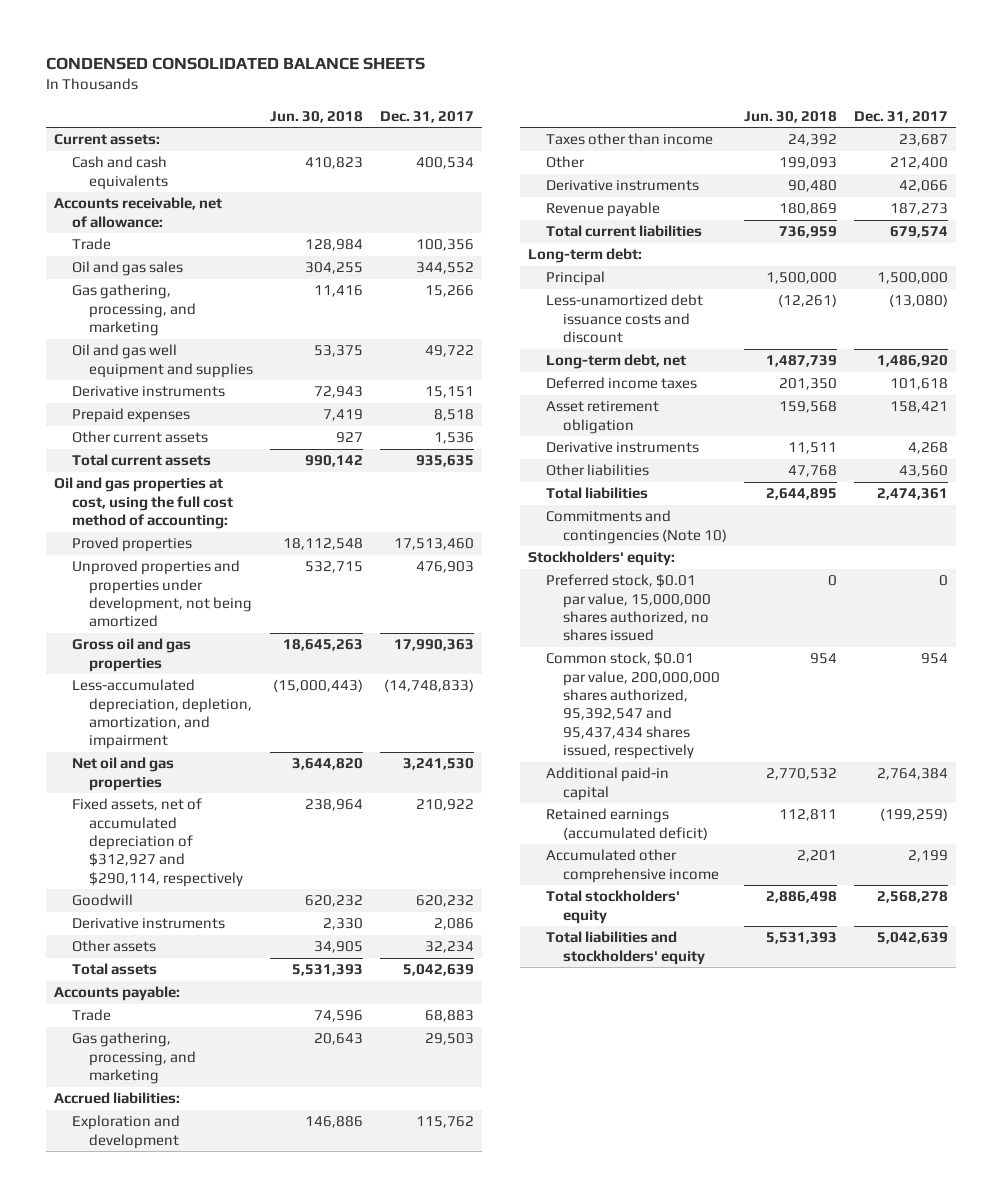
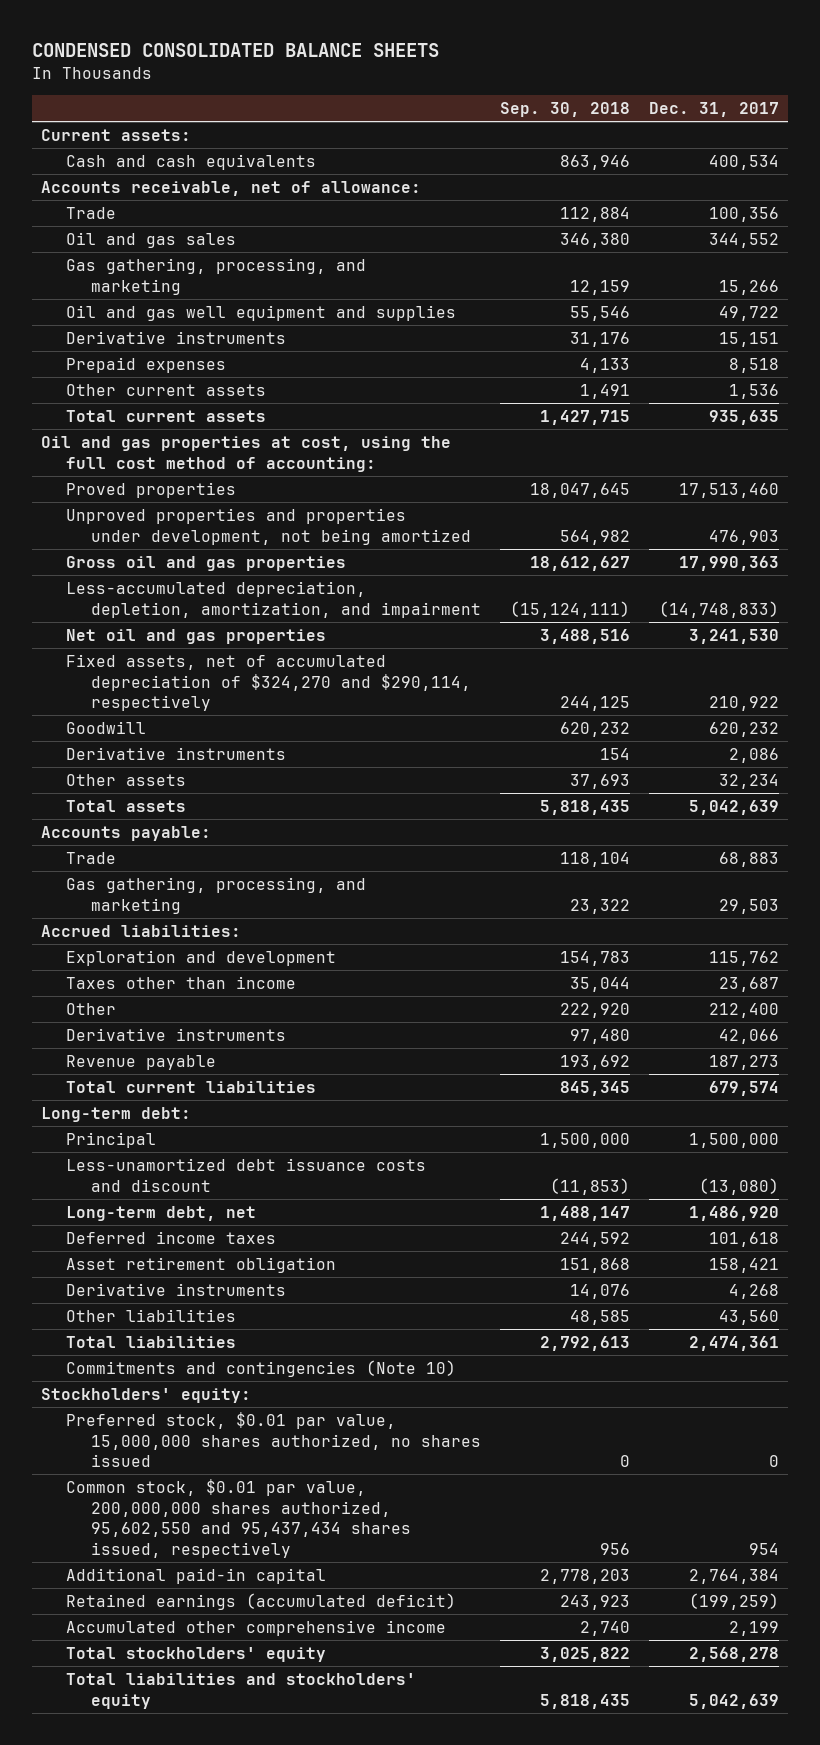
[270,110,364,123] Jun. 30, 2018 -> none
none -> [500,101,631,117] Sep. 30, 2018
[71,798,244,887] Fixed assets, net of accumulated depreciation of $312,927 and $290,114, respectively -> [66,654,472,712] Fixed assets, net of accumulated depreciation of $324,270 and $290,114, respectively
[545,652,721,759] Common stock, $0.01 par value, 200,000,000 shares authorized, 95,392,547 and 95,437,434 shares issued, respectively -> [66,1479,412,1558] Common stock, $0.01 par value, 200,000,000 shares authorized, 95,602,550 and 95,437,434 shares issued, respectively

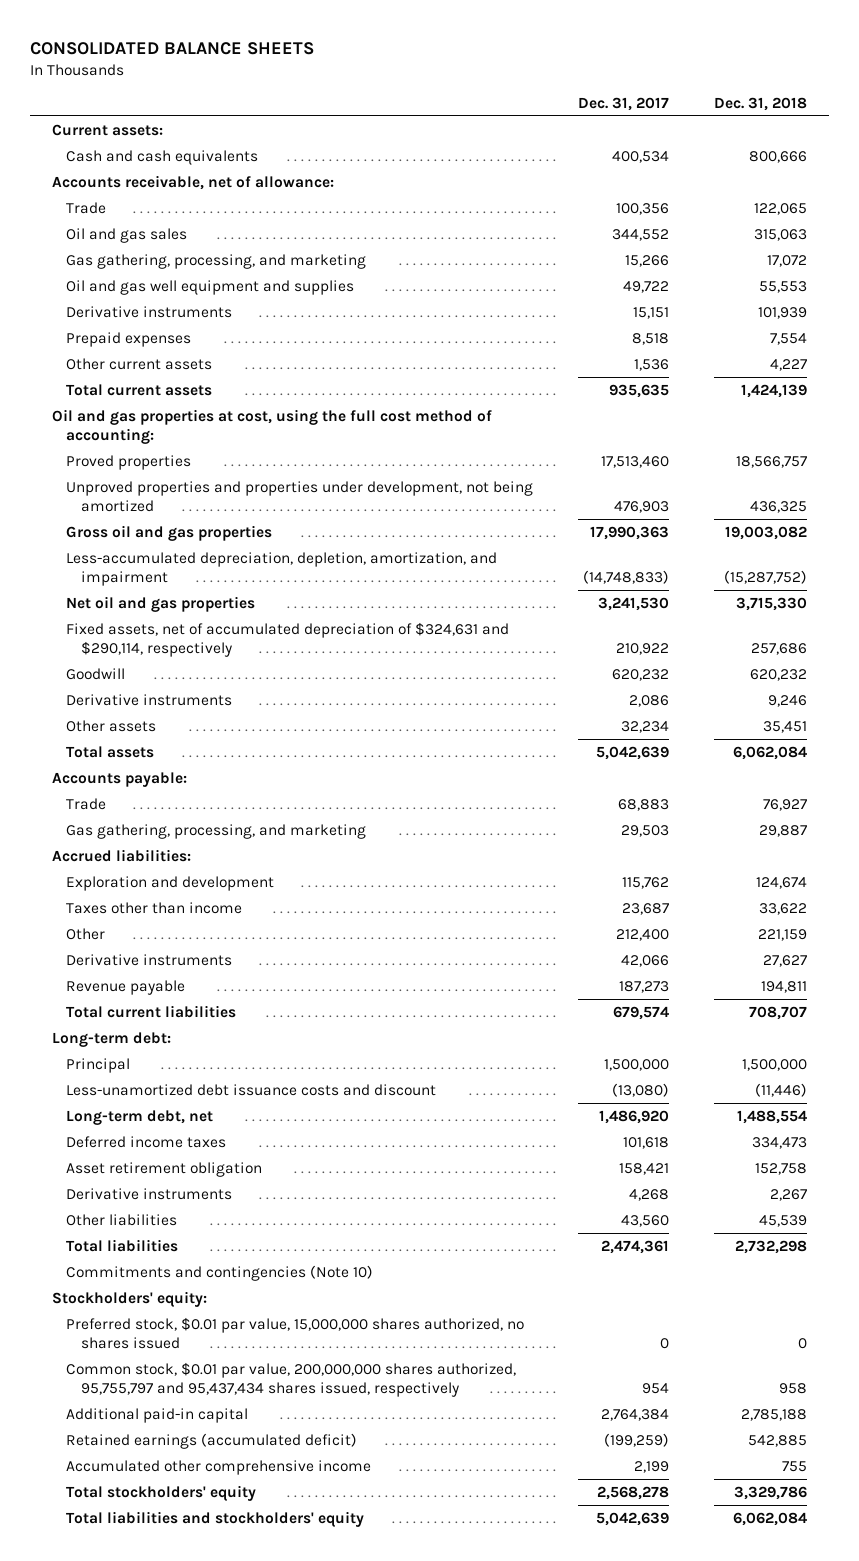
[31,42,439,57] CONDENSED CONSOLIDATED BALANCE SHEETS -> [29,41,314,55] CONSOLIDATED BALANCE SHEETS
[500,101,631,117] Sep. 30, 2018 -> none
none -> [713,96,807,111] Dec. 31, 2018
[66,654,472,712] Fixed assets, net of accumulated depreciation of $324,270 and $290,114, respectively -> [66,621,510,658] Fixed assets, net of accumulated depreciation of $324,631 and $290,114, respectively
[66,1479,412,1558] Common stock, $0.01 par value, 200,000,000 shares authorized, 95,602,550 and 95,437,434 shares issued, respectively -> [66,1361,517,1398] Common stock, $0.01 par value, 200,000,000 shares authorized, 95,755,797 and 95,437,434 shares issued, respectively

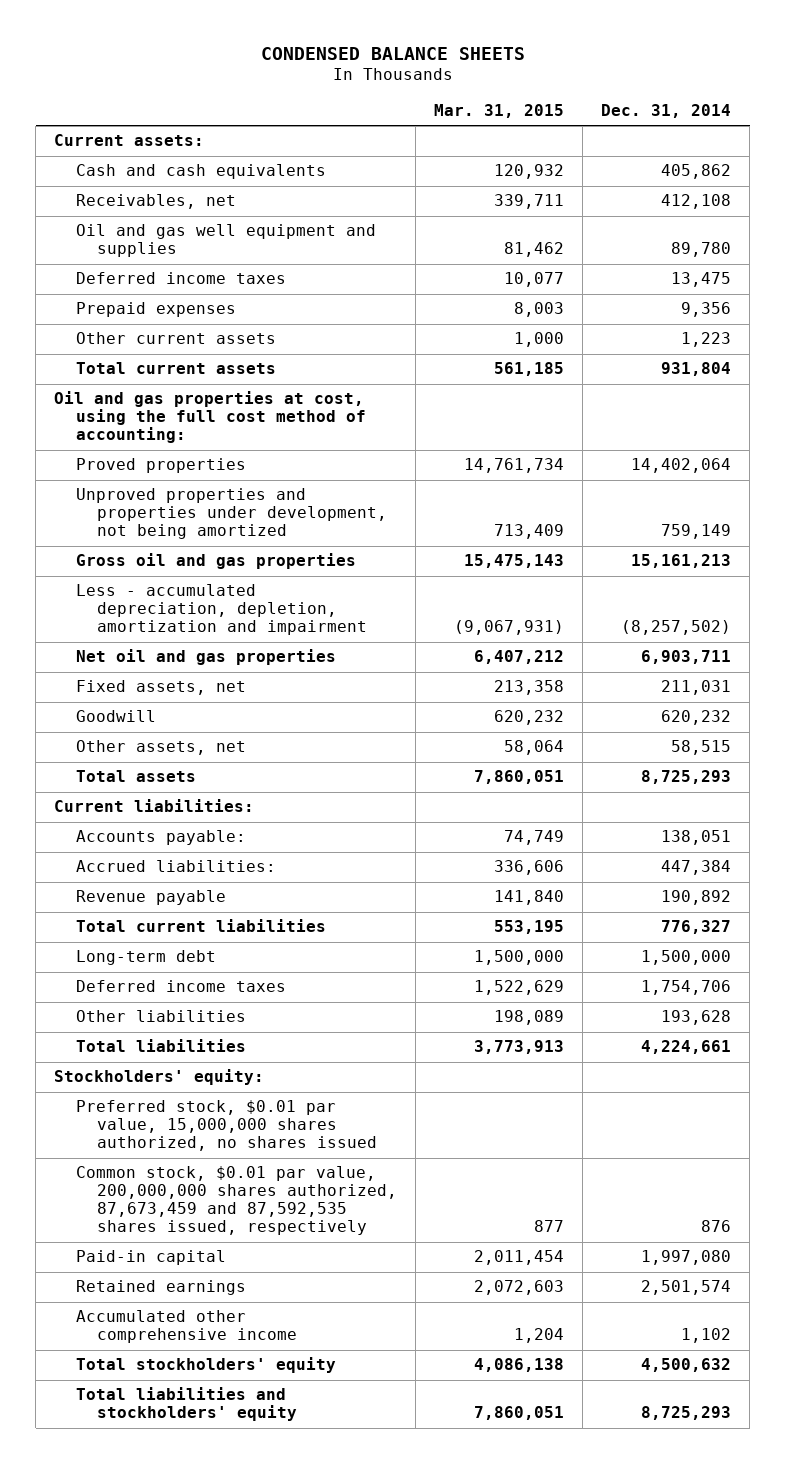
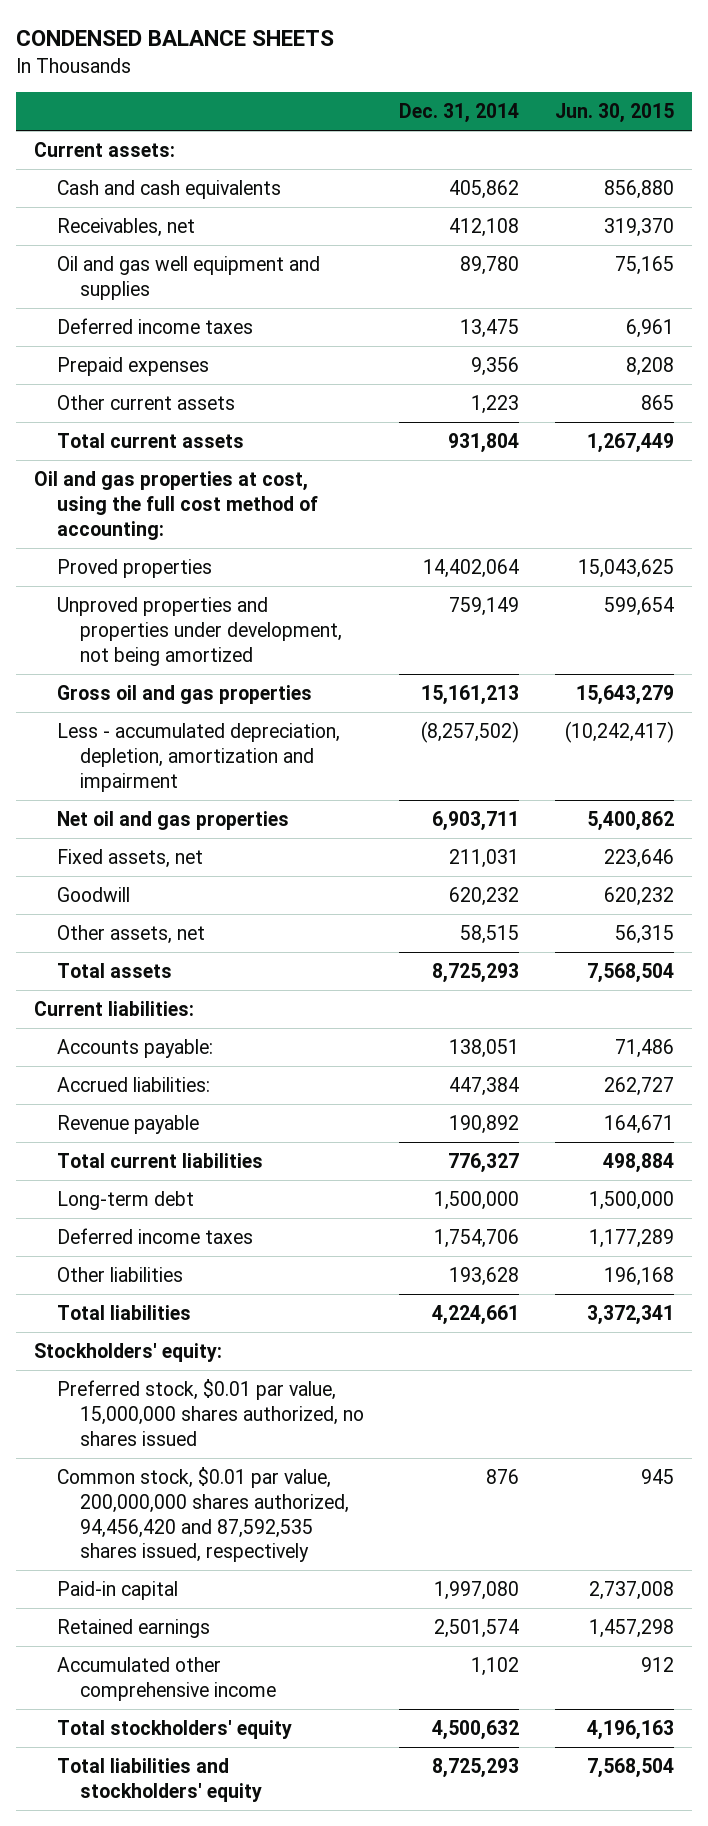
[433,104,564,119] Mar. 31, 2015 -> none
none -> [555,103,675,124] Jun. 30, 2015
[75,1166,397,1236] Common stock, $0.01 par value, 200,000,000 shares authorized, 87,673,459 and 87,592,535 shares issued, respectively -> [56,1466,349,1563] Common stock, $0.01 par value, 200,000,000 shares authorized, 94,456,420 and 87,592,535 shares issued, respectively

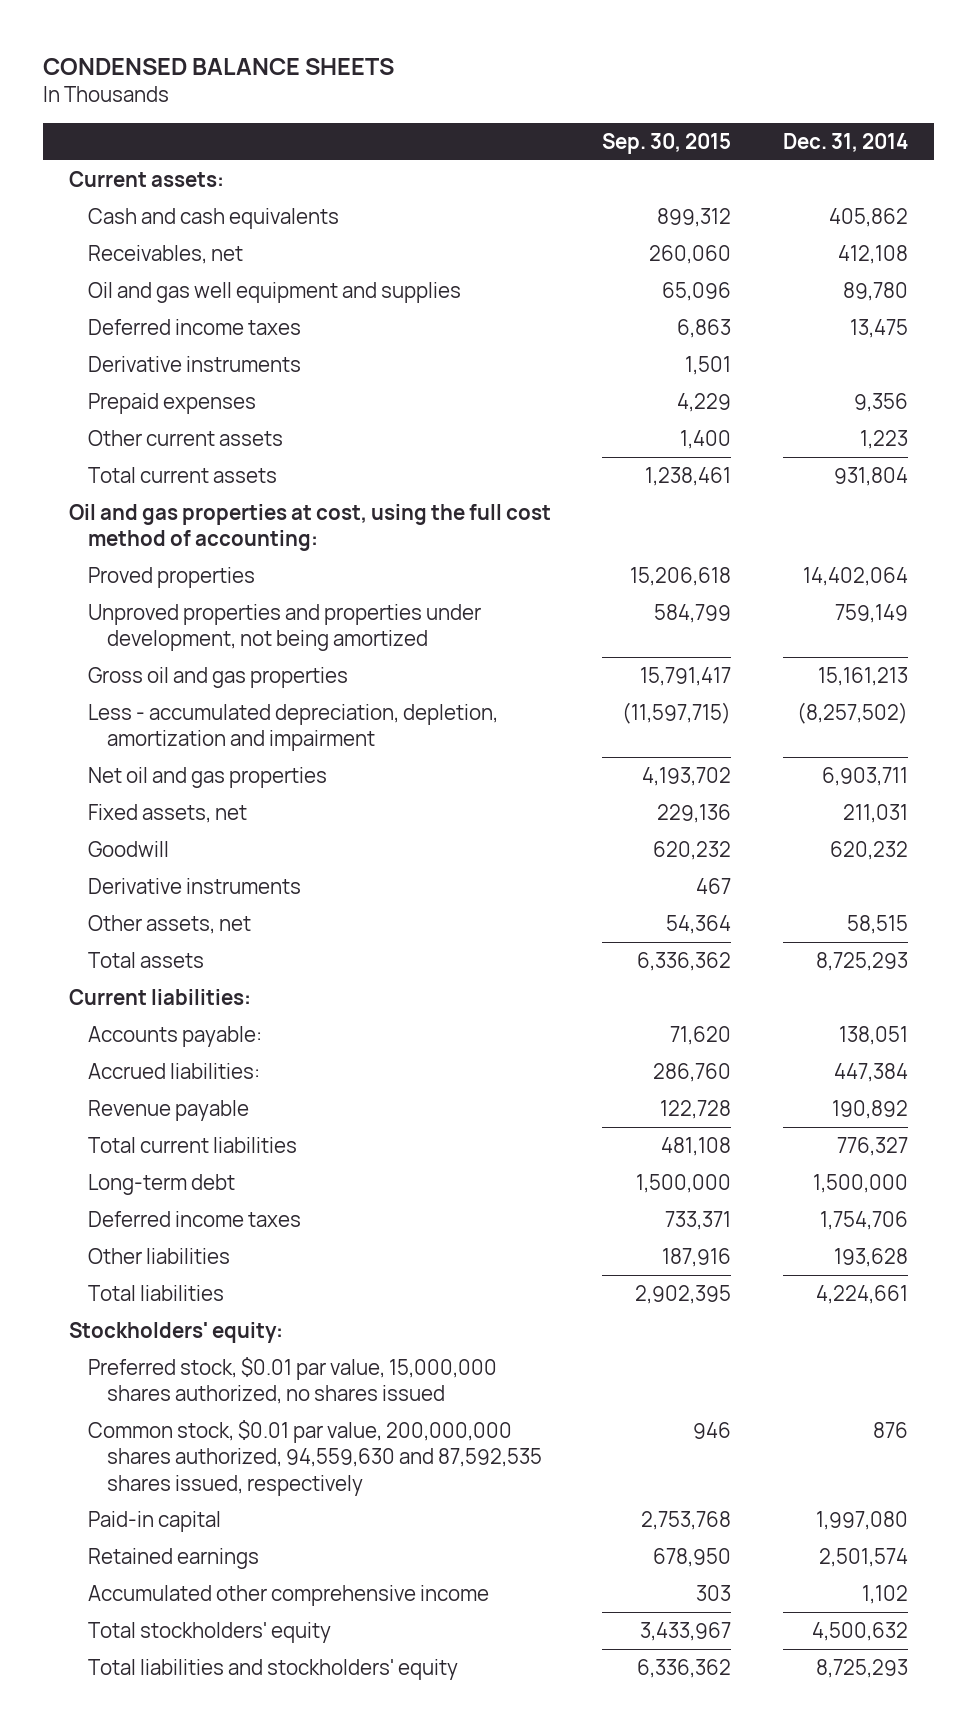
[555,103,675,124] Jun. 30, 2015 -> none
none -> [602,132,732,154] Sep. 30, 2015
none -> [87,355,301,372] Derivative instruments
none -> [87,877,301,894] Derivative instruments
[56,1466,349,1563] Common stock, $0.01 par value, 200,000,000 shares authorized, 94,456,420 and 87,592,535 shares issued, respectively -> [87,1419,543,1496] Common stock, $0.01 par value, 200,000,000 shares authorized, 94,559,630 and 87,592,535 shares issued, respectively

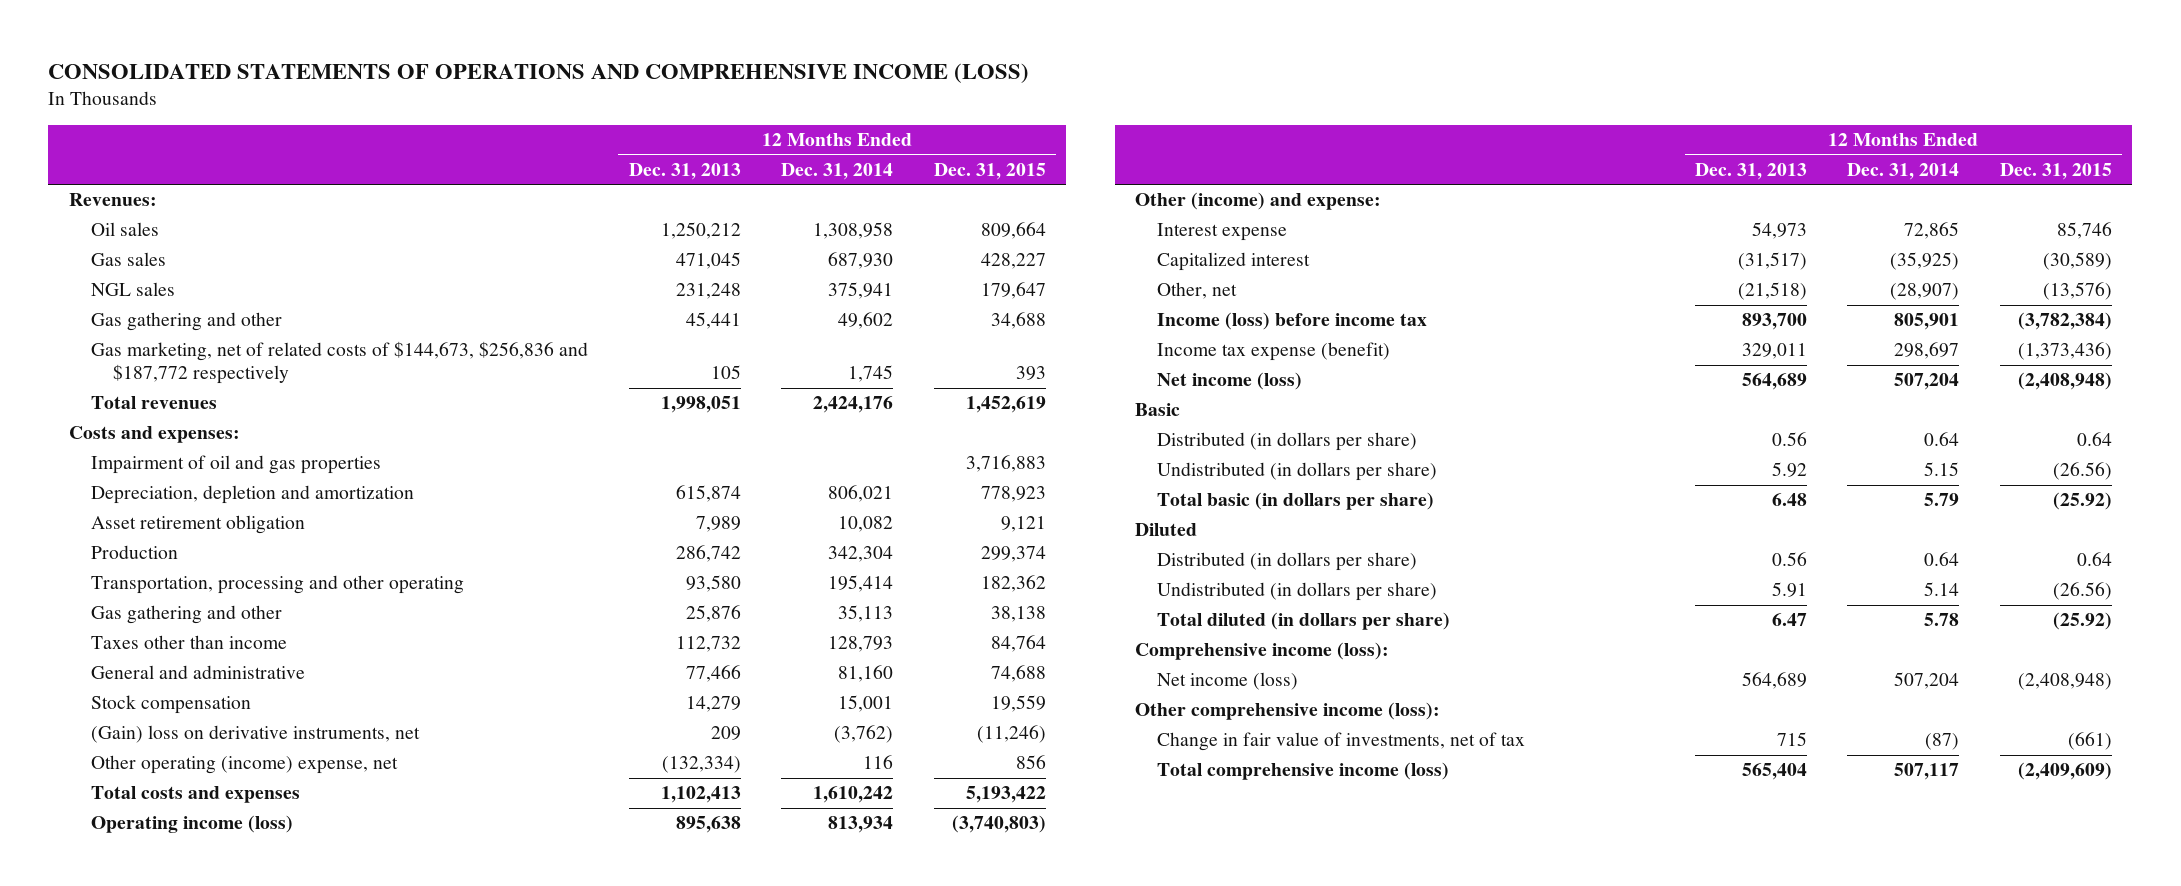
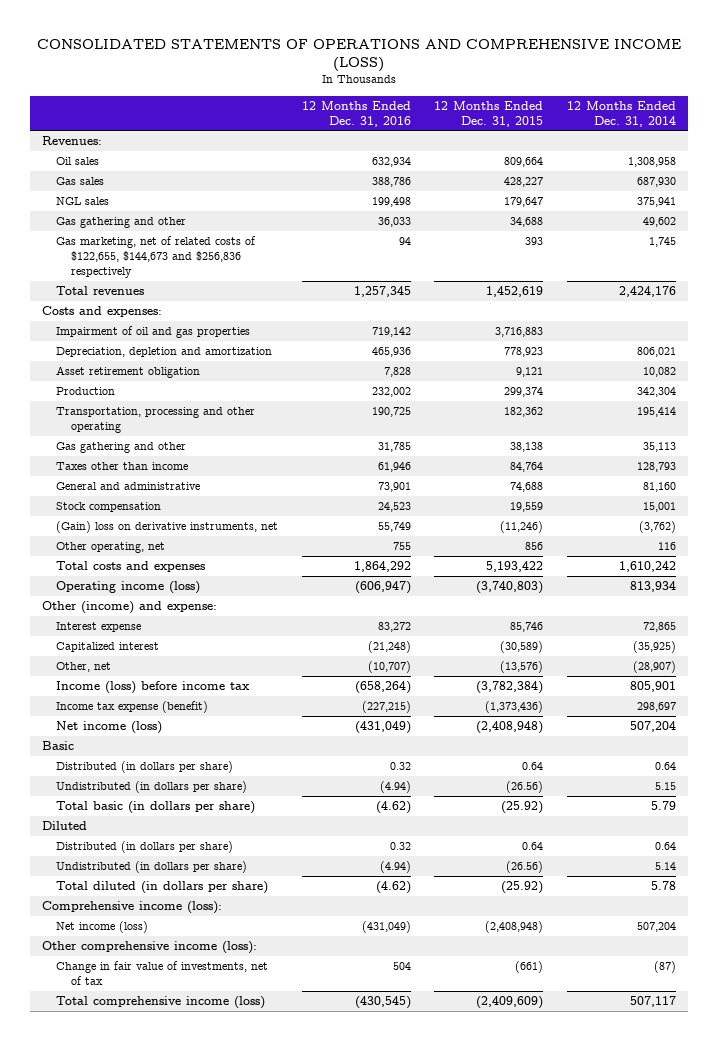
[628,163,741,181] Dec. 31, 2013 -> none
none -> [301,100,411,127] 12 Months Ended Dec. 31, 2016
[90,341,588,385] Gas marketing, net of related costs of $144,673, $256,836 and $187,772 respectively -> [56,235,257,279] Gas marketing, net of related costs of $122,655, $144,673 and $256,836 respectively
[90,755,398,775] Other operating (income) expense, net -> [56,541,166,553] Other operating, net

